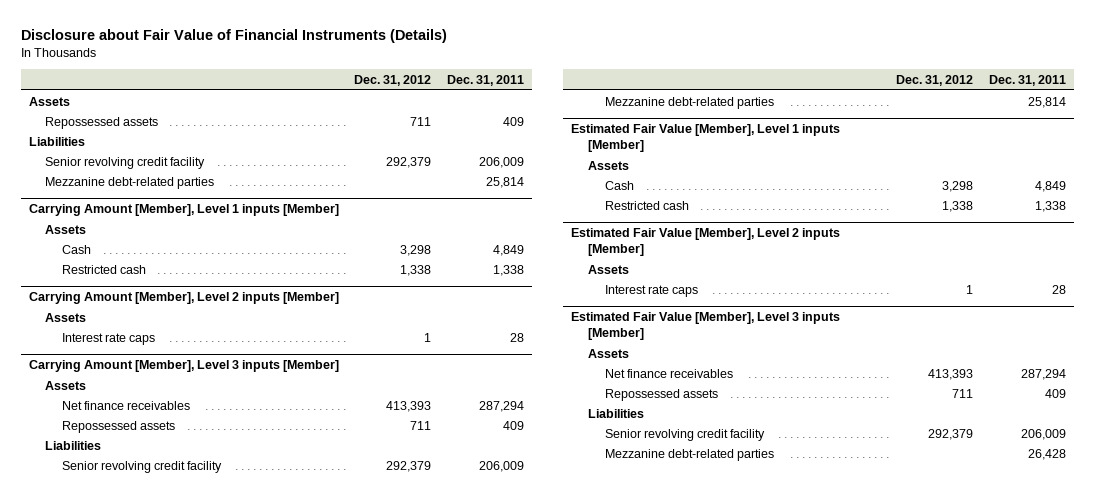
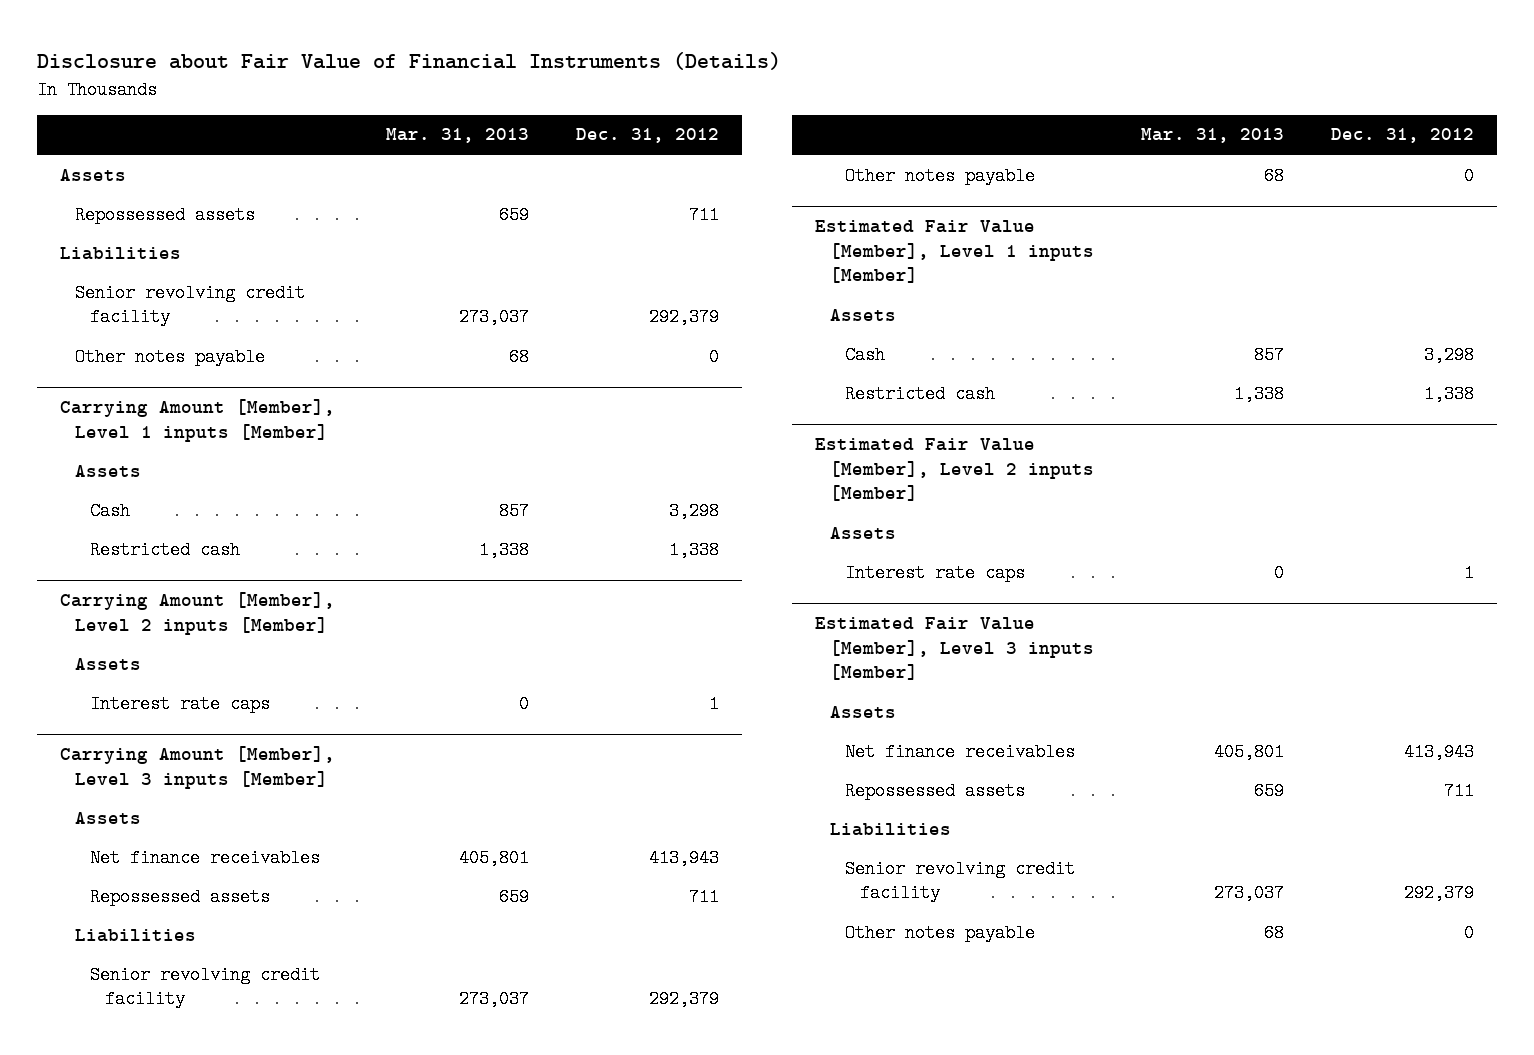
[446,74,524,86] Dec. 31, 2011 -> none
none -> [385,128,529,144] Mar. 31, 2013
[45,176,215,189] Mezzanine debt-related parties -> none
none -> [74,347,265,366] Other notes payable
[386,400,432,412] 413,393 -> [648,848,719,867] 413,943
[604,96,774,109] Mezzanine debt-related parties -> none
none -> [845,166,1036,185] Other notes payable
[928,368,974,380] 413,393 -> [1403,742,1474,761] 413,943
[604,448,774,461] Mezzanine debt-related parties -> none
none -> [845,923,1036,942] Other notes payable

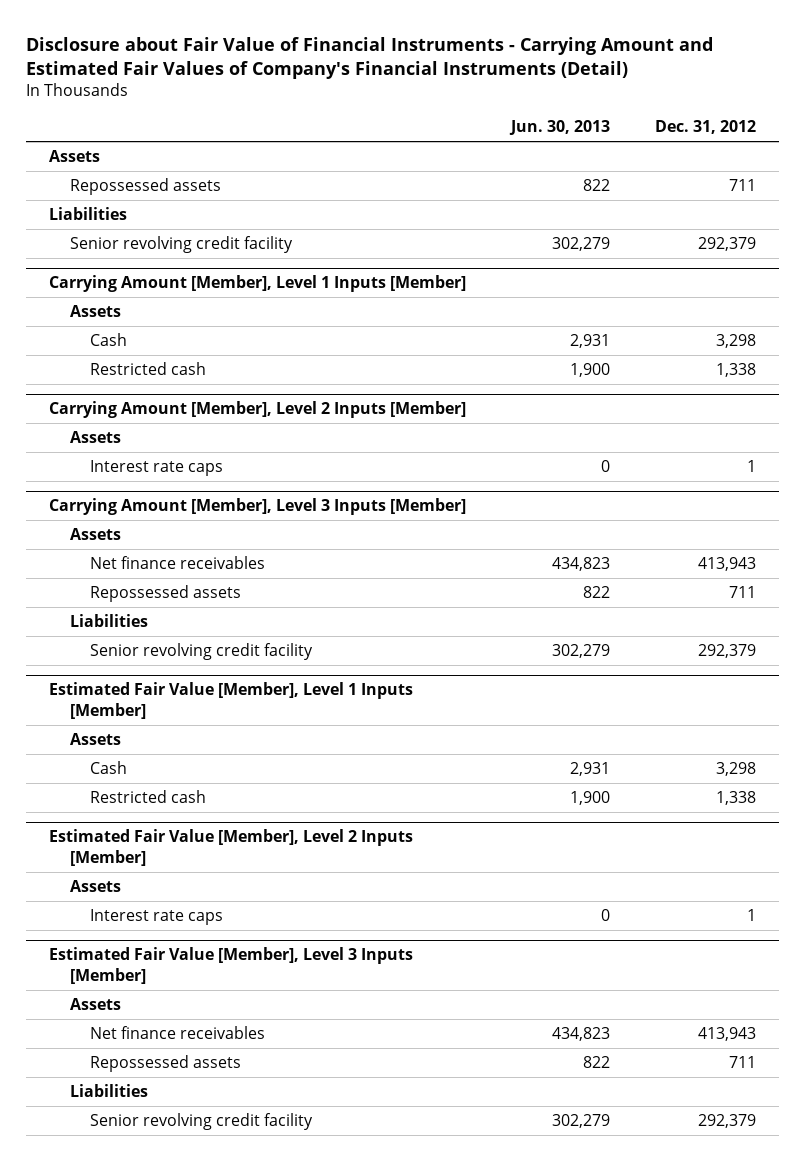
[36,51,781,70] Disclosure about Fair Value of Financial Instruments (Details) -> [26,36,714,80] Disclosure about Fair Value of Financial Instruments - Carrying Amount and Estimated Fair Values of Company's Financial Instruments (Detail)
[385,128,529,144] Mar. 31, 2013 -> none
none -> [509,120,611,136] Jun. 30, 2013
[74,347,265,366] Other notes payable -> none
[60,399,336,442] Carrying Amount [Member], Level 1 inputs [Member] -> [48,275,466,293] Carrying Amount [Member], Level 1 Inputs [Member]
[60,592,336,635] Carrying Amount [Member], Level 2 inputs [Member] -> [48,401,466,419] Carrying Amount [Member], Level 2 Inputs [Member]
[60,746,336,789] Carrying Amount [Member], Level 3 inputs [Member] -> [48,498,466,516] Carrying Amount [Member], Level 3 Inputs [Member]
[845,166,1036,185] Other notes payable -> none
[815,220,1095,284] Estimated Fair Value [Member], Level 1 inputs [Member] -> [48,682,413,719] Estimated Fair Value [Member], Level 1 Inputs [Member]
[815,438,1095,502] Estimated Fair Value [Member], Level 2 inputs [Member] -> [48,829,413,866] Estimated Fair Value [Member], Level 2 Inputs [Member]
[815,617,1095,681] Estimated Fair Value [Member], Level 3 inputs [Member] -> [48,947,413,984] Estimated Fair Value [Member], Level 3 Inputs [Member]
[845,923,1036,942] Other notes payable -> none

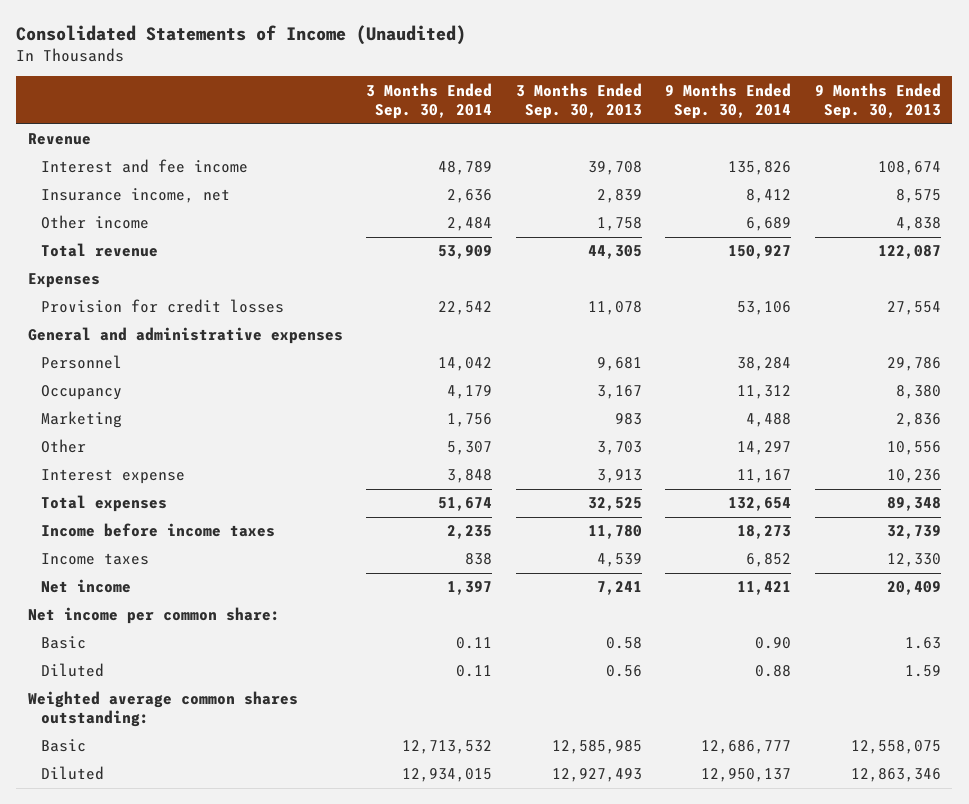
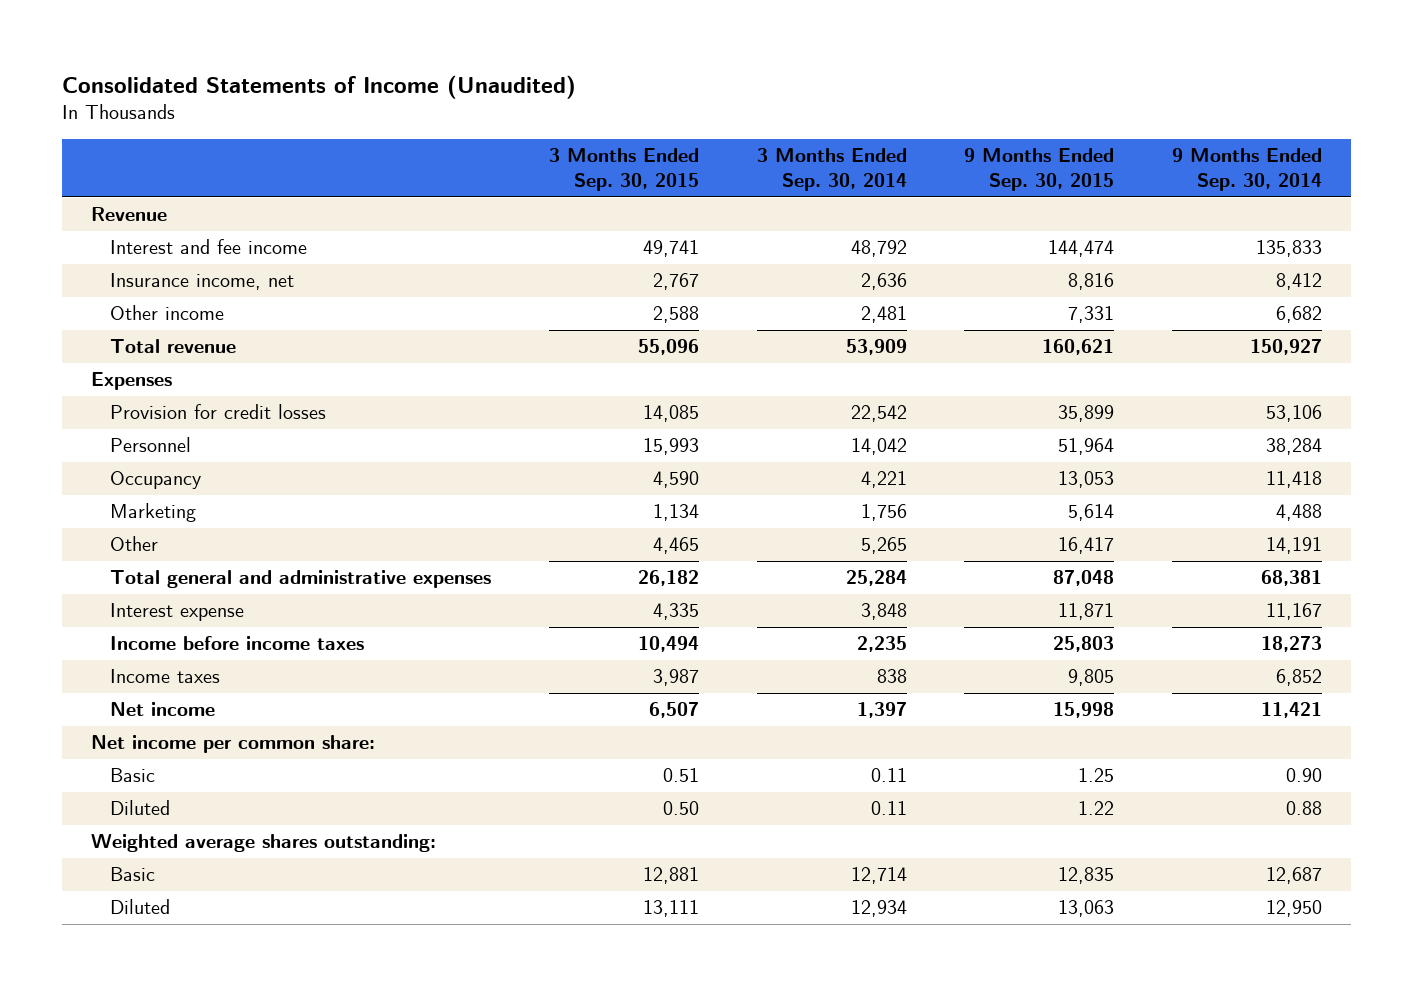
[515,82,642,119] 3 Months Ended Sep. 30, 2013 -> none
[814,82,941,119] 9 Months Ended Sep. 30, 2013 -> none
none -> [549,148,700,192] 3 Months Ended Sep. 30, 2015
none -> [964,148,1115,192] 9 Months Ended Sep. 30, 2015
[438,161,493,176] 48,789 -> [850,240,907,258] 48,792
[728,161,792,176] 135,826 -> [1256,240,1323,258] 135,833
[447,217,493,232] 2,484 -> [860,306,907,324] 2,481
[746,217,792,232] 6,689 -> [1276,306,1323,324] 6,682
[27,327,343,345] General and administrative expenses -> none
[447,385,493,400] 4,179 -> [860,471,907,489] 4,221
[737,385,792,400] 11,312 -> [1266,471,1323,489] 11,418
[447,441,493,456] 5,307 -> [860,537,907,555] 5,265
[737,441,792,456] 14,297 -> [1266,537,1323,555] 14,191
none -> [110,570,492,589] Total general and administrative expenses
[40,495,167,513] Total expenses -> none
[27,691,298,728] Weighted average common shares outstanding: -> [90,834,436,853] Weighted average shares outstanding:
[402,740,493,755] 12,713,532 -> [850,867,907,885] 12,714
[701,740,792,755] 12,686,777 -> [1266,867,1323,885] 12,687
[402,768,493,783] 12,934,015 -> [850,900,907,918] 12,934
[701,768,792,783] 12,950,137 -> [1266,900,1323,918] 12,950

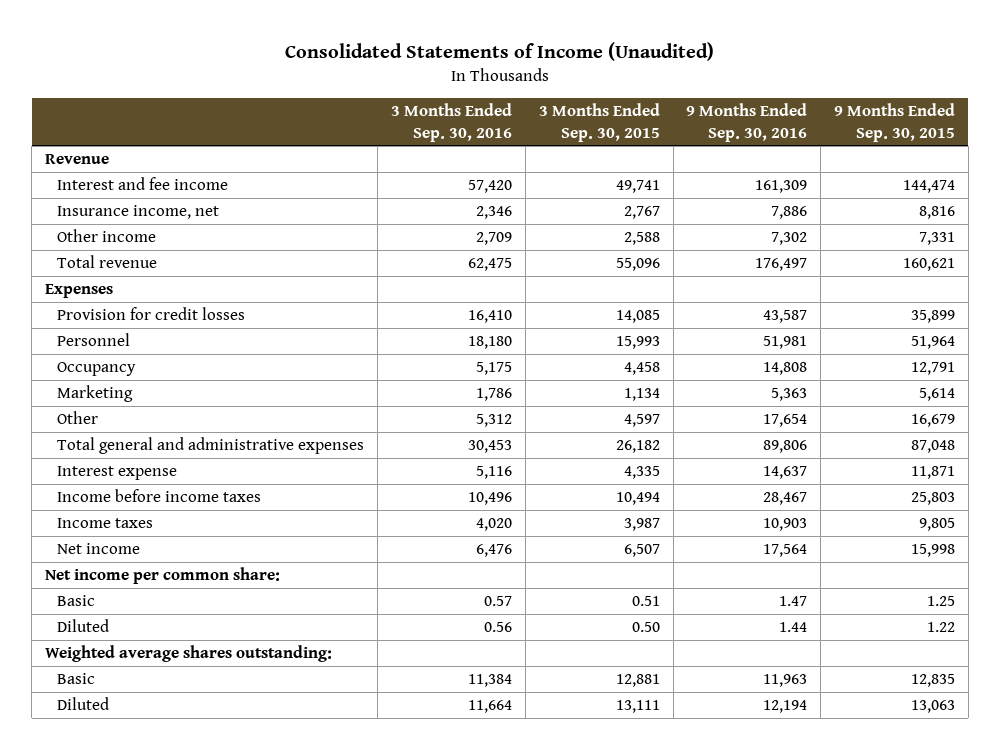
[756,148,907,192] 3 Months Ended Sep. 30, 2014 -> none
[1172,148,1323,192] 9 Months Ended Sep. 30, 2014 -> none
none -> [391,102,513,142] 3 Months Ended Sep. 30, 2016
none -> [686,102,808,142] 9 Months Ended Sep. 30, 2016
[653,471,700,489] 4,590 -> [623,362,660,376] 4,458
[1058,471,1115,489] 13,053 -> [911,362,956,376] 12,791
[653,537,700,555] 4,465 -> [623,414,660,428] 4,597
[1058,537,1115,555] 16,417 -> [911,414,956,428] 16,679

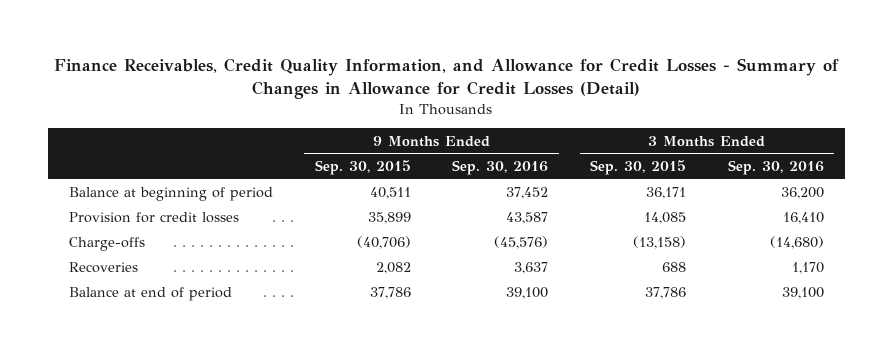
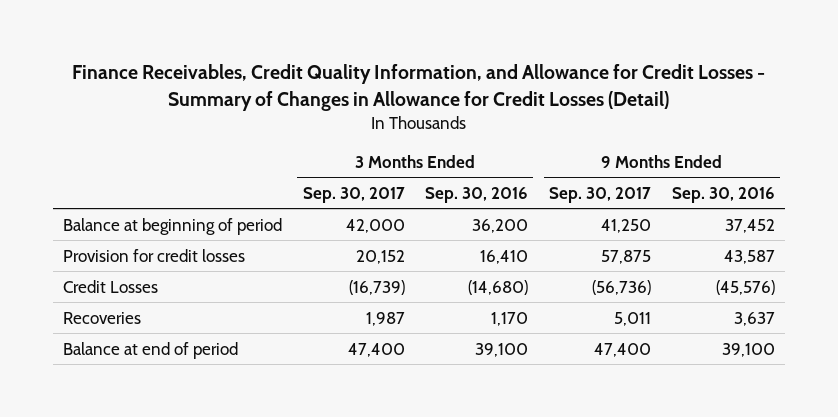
[314,159,411,175] Sep. 30, 2015 -> none
[590,159,687,175] Sep. 30, 2015 -> none
none -> [302,186,405,203] Sep. 30, 2017
none -> [548,186,651,203] Sep. 30, 2017
[68,236,145,251] Charge-offs -> [63,279,159,293] Credit Losses

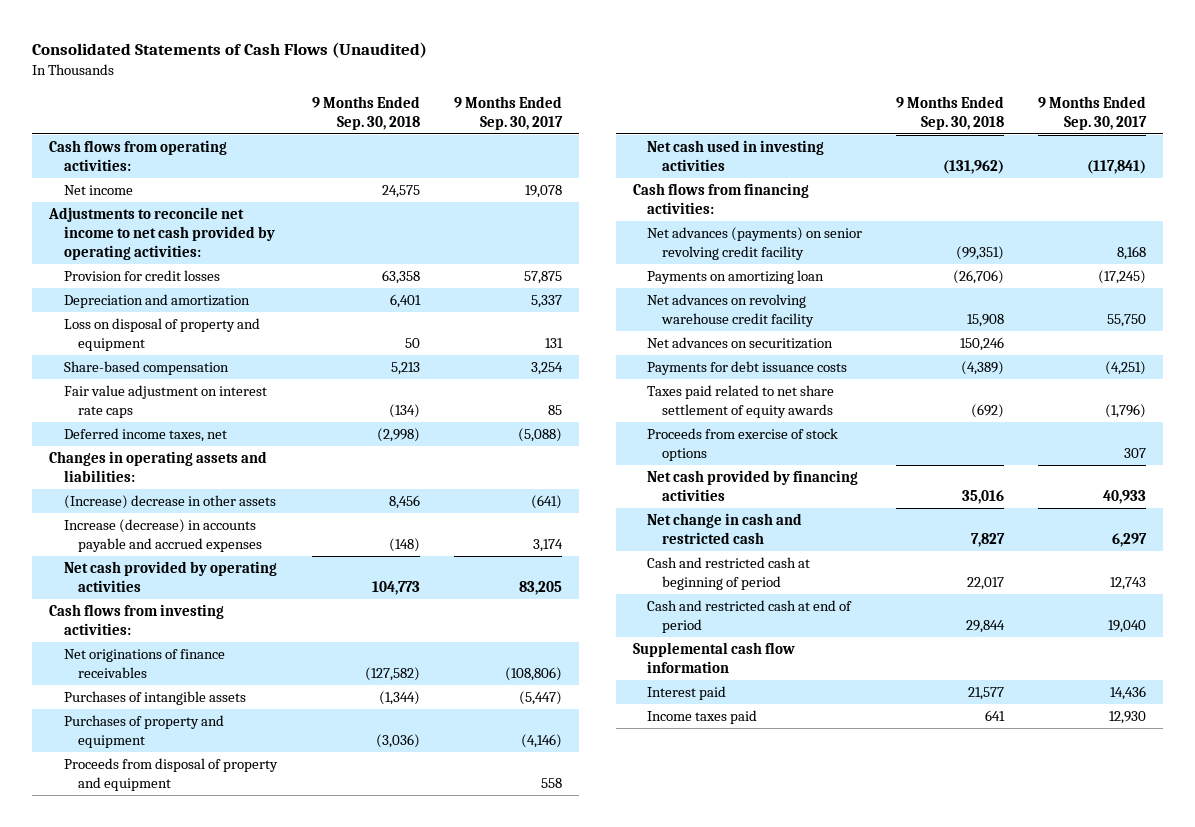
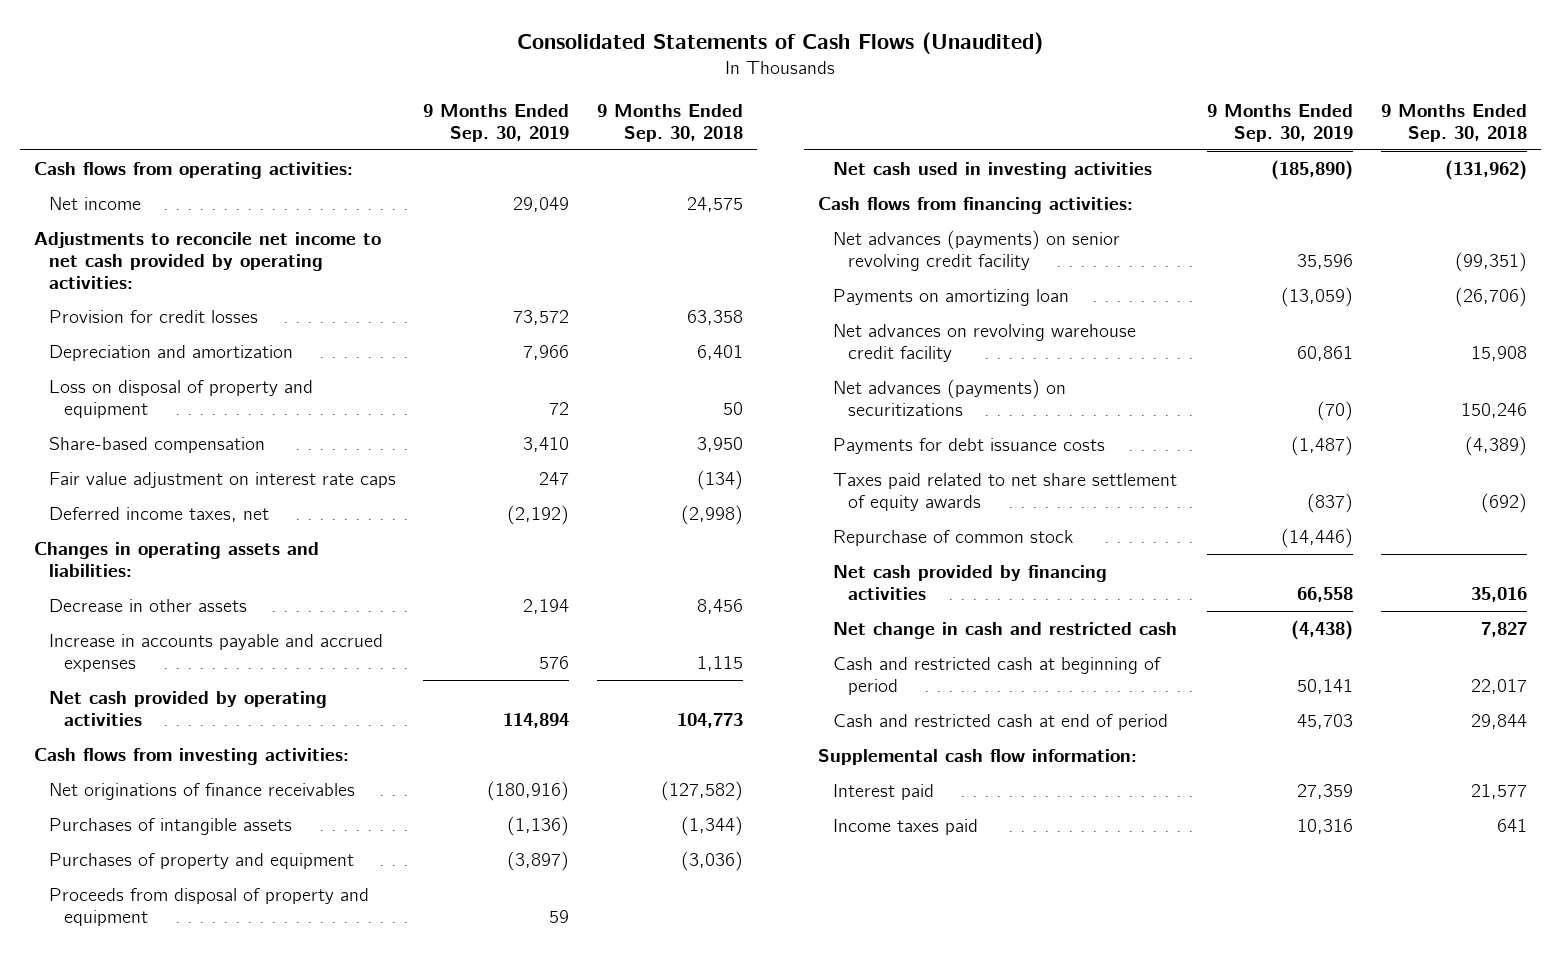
[453,95,563,130] 9 Months Ended Sep. 30, 2017 -> none
none -> [423,104,570,142] 9 Months Ended Sep. 30, 2019
[391,362,421,376] 5,213 -> [696,436,743,452] 3,950
[63,495,276,510] (Increase) decrease in other assets -> [48,598,247,612] Decrease in other assets
[63,519,263,553] Increase (decrease) in accounts payable and accrued expenses -> [48,633,383,672] Increase in accounts payable and accrued expenses
[389,538,421,553] (148) -> [696,655,743,671] 1,115
[647,337,834,350] Net advances on securitization -> [832,378,1066,416] Net advances (payments) on securitizations
[647,428,839,462] Proceeds from exercise of stock options -> none
none -> [832,529,1073,546] Repurchase of common stock
[632,642,795,674] Supplemental cash flow information -> [817,748,1137,765] Supplemental cash flow information:

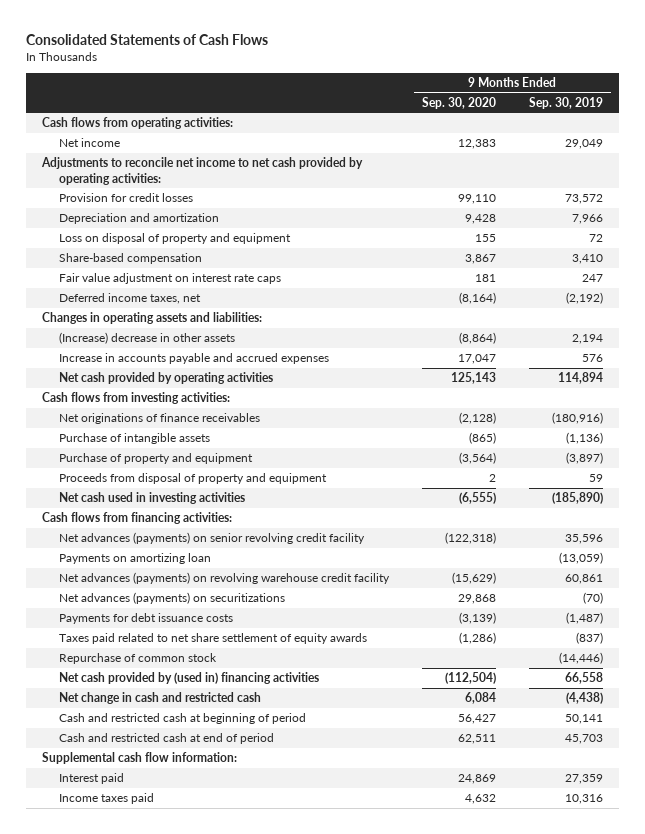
[517,32,1044,55] Consolidated Statements of Cash Flows (Unaudited) -> [26,33,269,45] Consolidated Statements of Cash Flows
[596,104,743,142] 9 Months Ended Sep. 30, 2018 -> none
none -> [422,96,497,109] Sep. 30, 2020
[48,598,247,612] Decrease in other assets -> [59,332,236,345] (Increase) decrease in other assets
[48,817,292,835] Purchases of intangible assets -> [59,433,211,445] Purchase of intangible assets
[48,852,354,869] Purchases of property and equipment -> [59,453,254,465] Purchase of property and equipment
[832,323,1136,362] Net advances on revolving warehouse credit facility -> [59,572,391,585] Net advances (payments) on revolving warehouse credit facility
[832,564,1107,600] Net cash provided by financing activities -> [59,672,320,685] Net cash provided by (used in) financing activities

